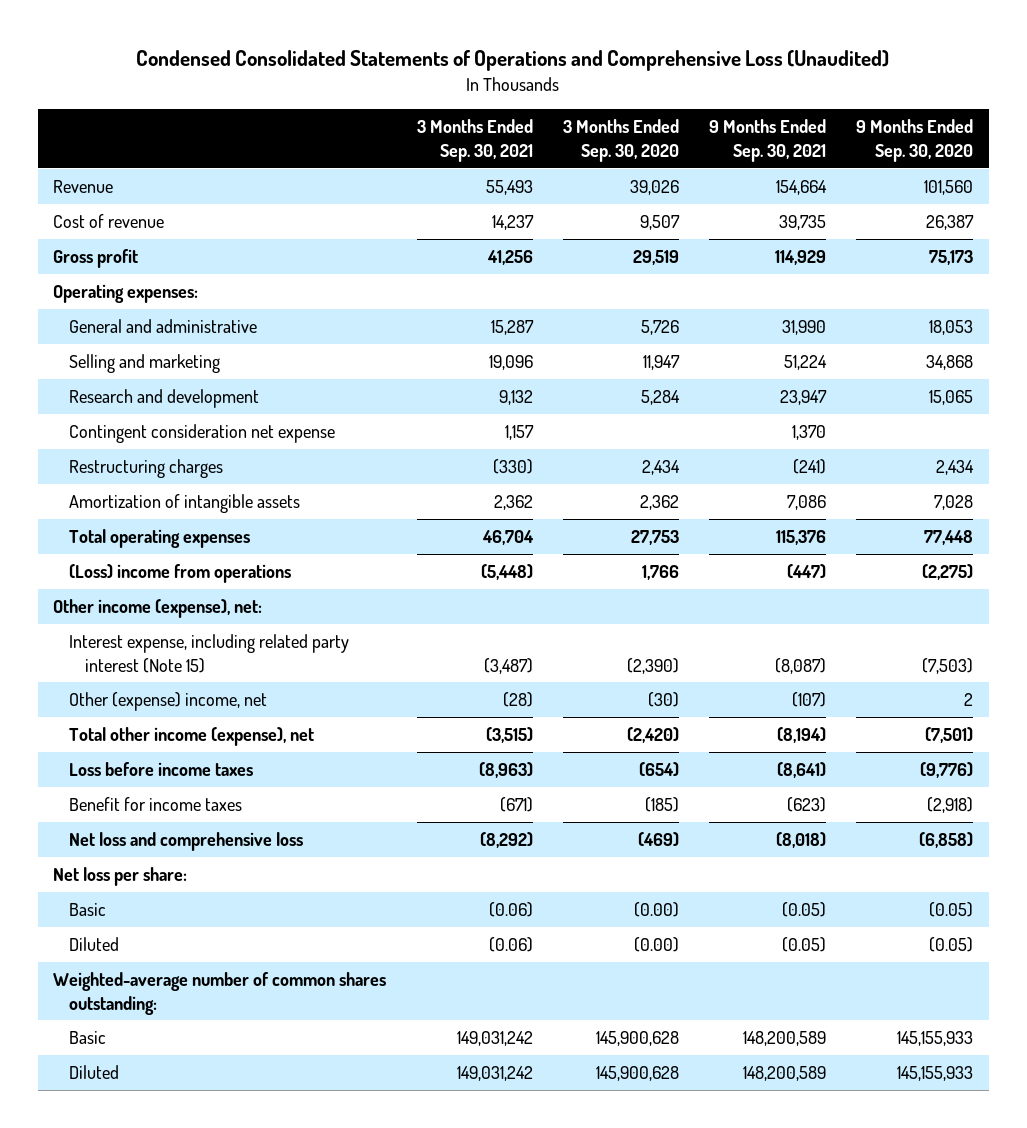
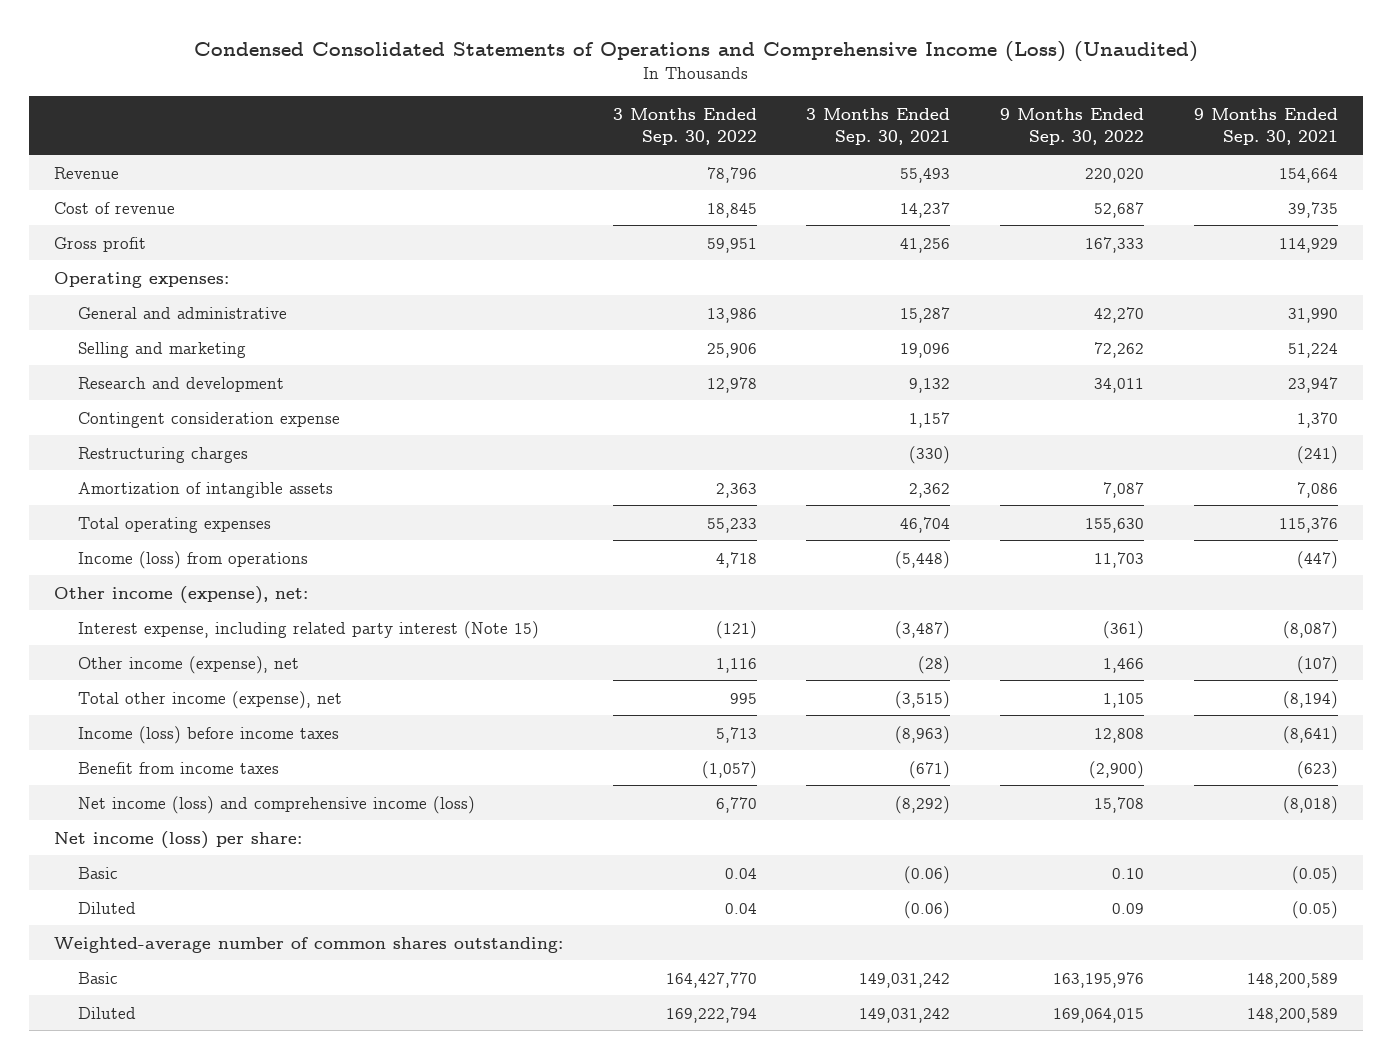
[136,50,890,72] Condensed Consolidated Statements of Operations and Comprehensive Loss (Unaudited) -> [193,40,1198,62] Condensed Consolidated Statements of Operations and Comprehensive Income (Loss) (Unaudited)
[562,119,679,162] 3 Months Ended Sep. 30, 2020 -> none
[856,119,974,162] 9 Months Ended Sep. 30, 2020 -> none
none -> [612,108,757,146] 3 Months Ended Sep. 30, 2022
none -> [1000,108,1145,146] 9 Months Ended Sep. 30, 2022
[69,424,336,444] Contingent consideration net expense -> [78,411,341,428] Contingent consideration expense
[69,564,292,584] (Loss) income from operations -> [78,550,309,569] Income (loss) from operations
[69,692,268,712] Other (expense) income, net -> [78,655,300,674] Other income (expense), net
[69,762,254,777] Loss before income taxes -> [78,725,340,744] Income (loss) before income taxes
[69,797,243,812] Benefit for income taxes -> [78,761,280,774] Benefit from income taxes
[69,832,304,852] Net loss and comprehensive loss -> [78,795,476,814] Net income (loss) and comprehensive income (loss)
[53,867,188,887] Net loss per share: -> [54,830,303,849] Net income (loss) per share:

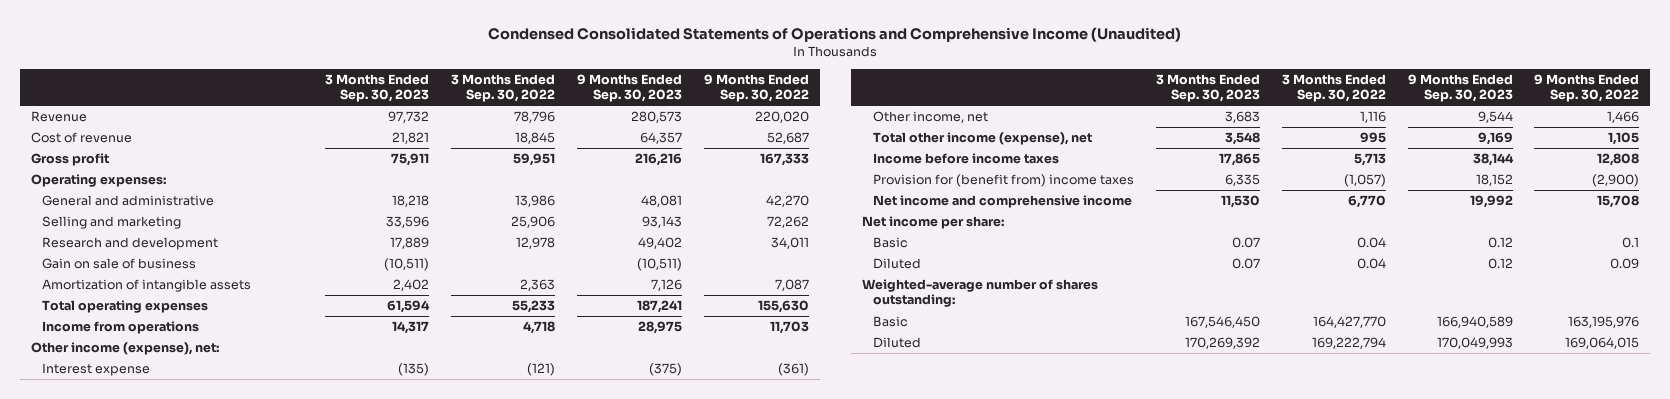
[193,40,1198,62] Condensed Consolidated Statements of Operations and Comprehensive Income (Loss) (Unaudited) -> [488,27,1182,43] Condensed Consolidated Statements of Operations and Comprehensive Income (Unaudited)
[806,108,951,146] 3 Months Ended Sep. 30, 2021 -> none
[1193,108,1338,146] 9 Months Ended Sep. 30, 2021 -> none
none -> [325,73,430,103] 3 Months Ended Sep. 30, 2023
none -> [576,73,682,103] 9 Months Ended Sep. 30, 2023
[78,411,341,428] Contingent consideration expense -> none
[78,446,249,463] Restructuring charges -> none
none -> [42,258,197,270] Gain on sale of business
[78,550,309,569] Income (loss) from operations -> [42,321,200,335] Income from operations
[78,620,540,639] Interest expense, including related party interest (Note 15) -> [42,363,151,377] Interest expense
[78,655,300,674] Other income (expense), net -> [872,111,988,124] Other income, net
[78,725,340,744] Income (loss) before income taxes -> [872,153,1059,165] Income before income taxes
[78,761,280,774] Benefit from income taxes -> [872,174,1134,188] Provision for (benefit from) income taxes
[78,795,476,814] Net income (loss) and comprehensive income (loss) -> [872,195,1132,209] Net income and comprehensive income
[54,830,303,849] Net income (loss) per share: -> [861,216,1004,230] Net income per share:
[1112,867,1145,879] 0.10 -> [1622,237,1640,249] 0.1
[54,936,564,953] Weighted-average number of common shares outstanding: -> [861,279,1098,308] Weighted-average number of shares outstanding:

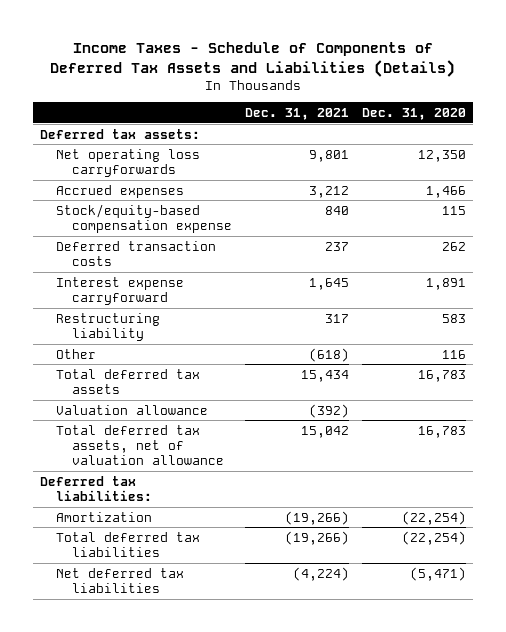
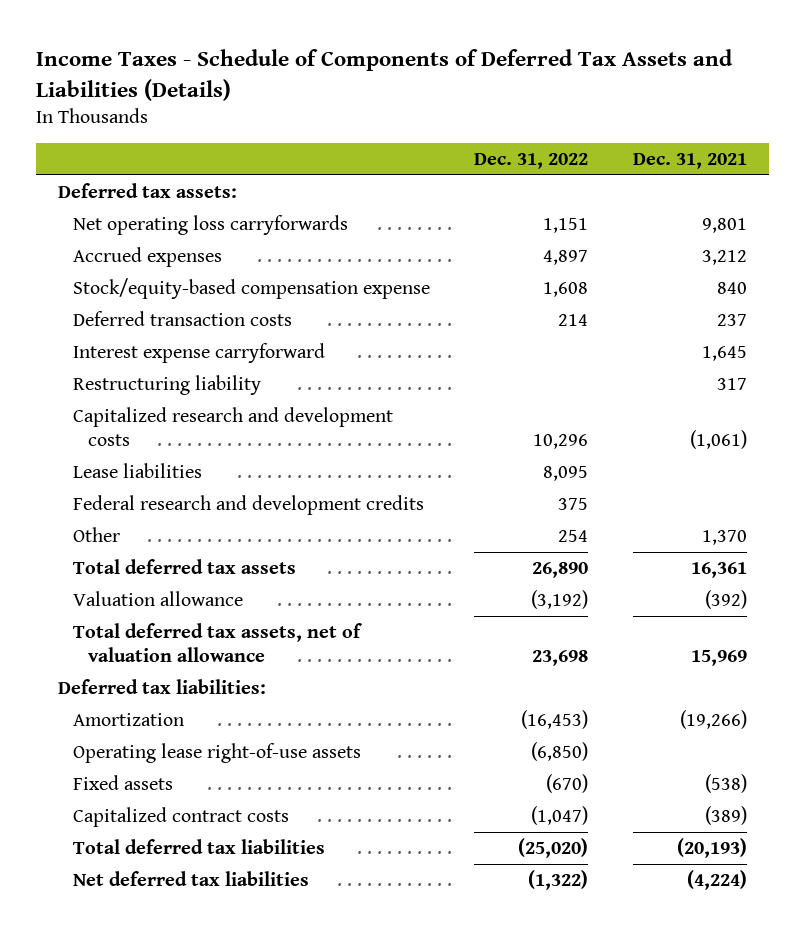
[362,107,467,120] Dec. 31, 2020 -> none
none -> [474,152,589,169] Dec. 31, 2022
none -> [72,407,393,447] Capitalized research and development costs
none -> [72,463,202,479] Lease liabilities
none -> [72,495,424,516] Federal research and development credits
[308,347,349,362] (618) -> [701,530,747,546] 1,370
[300,369,349,382] 15,434 -> [690,562,747,579] 16,361
[300,425,349,438] 15,042 -> [690,650,747,667] 15,969
none -> [72,743,361,764] Operating lease right-of-use assets
none -> [72,775,173,791] Fixed assets
none -> [72,807,289,828] Capitalized contract costs
[284,530,349,545] (19,266) -> [676,838,747,859] (20,193)

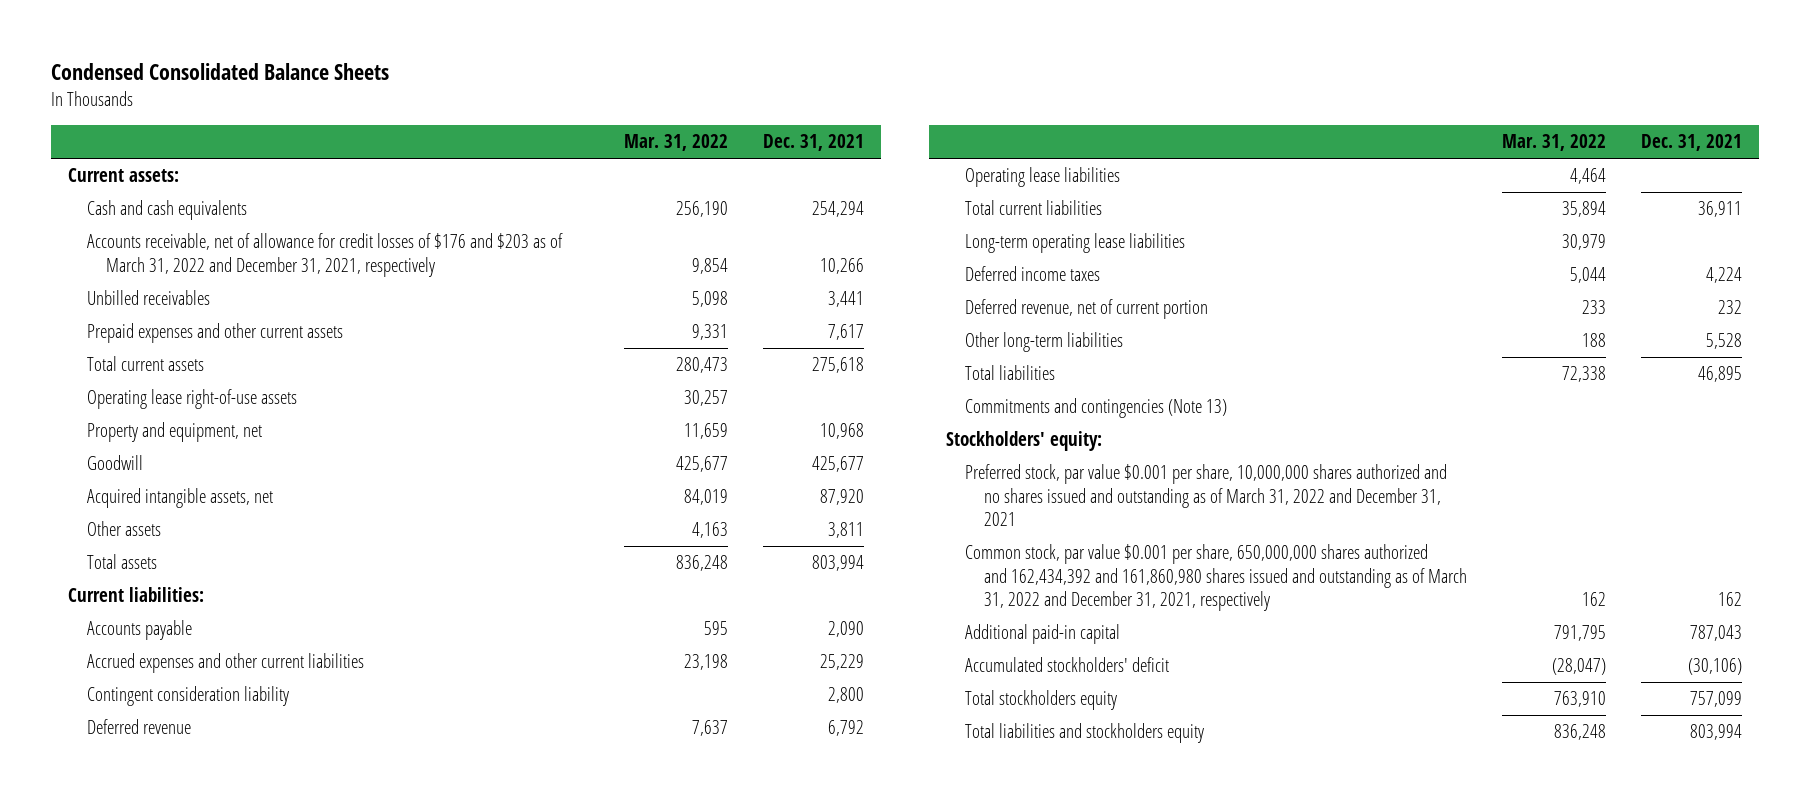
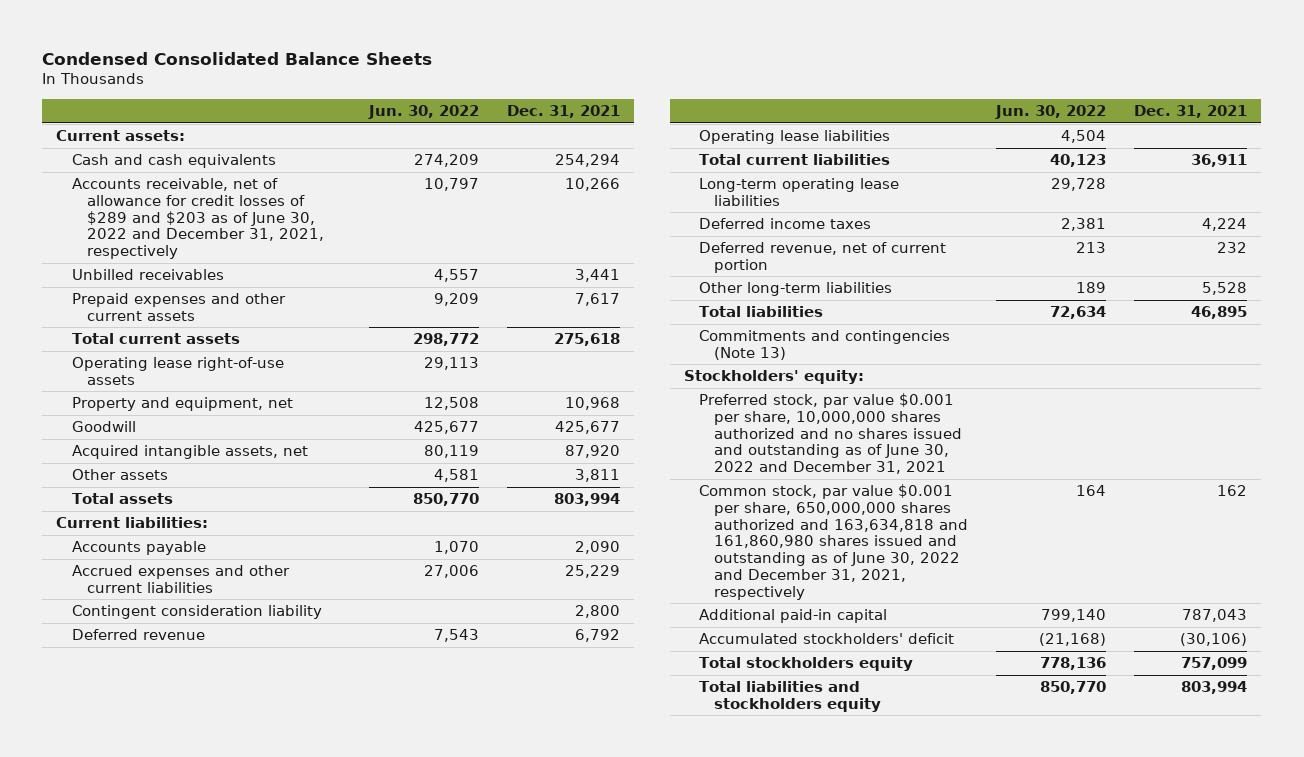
[624,134,729,152] Mar. 31, 2022 -> none
none -> [367,105,479,120] Jun. 30, 2022
[87,233,564,277] Accounts receivable, net of allowance for credit losses of $176 and $203 as of March 31, 2022 and December 31, 2021, respectively -> [71,178,324,260] Accounts receivable, net of allowance for credit losses of $289 and $203 as of June 30, 2022 and December 31, 2021, respectively
[965,464,1448,527] Preferred stock, par value $0.001 per share, 10,000,000 shares authorized and no shares issued and outstanding as of March 31, 2022 and December 31, 2021 -> [698,393,963,475] Preferred stock, par value $0.001 per share, 10,000,000 shares authorized and no shares issued and outstanding as of June 30, 2022 and December 31, 2021
[965,544,1467,612] Common stock, par value $0.001 per share, 650,000,000 shares authorized and 162,434,392 and 161,860,980 shares issued and outstanding as of March 31, 2022 and December 31, 2021, respectively -> [698,484,969,600] Common stock, par value $0.001 per share, 650,000,000 shares authorized and 163,634,818 and 161,860,980 shares issued and outstanding as of June 30, 2022 and December 31, 2021, respectively

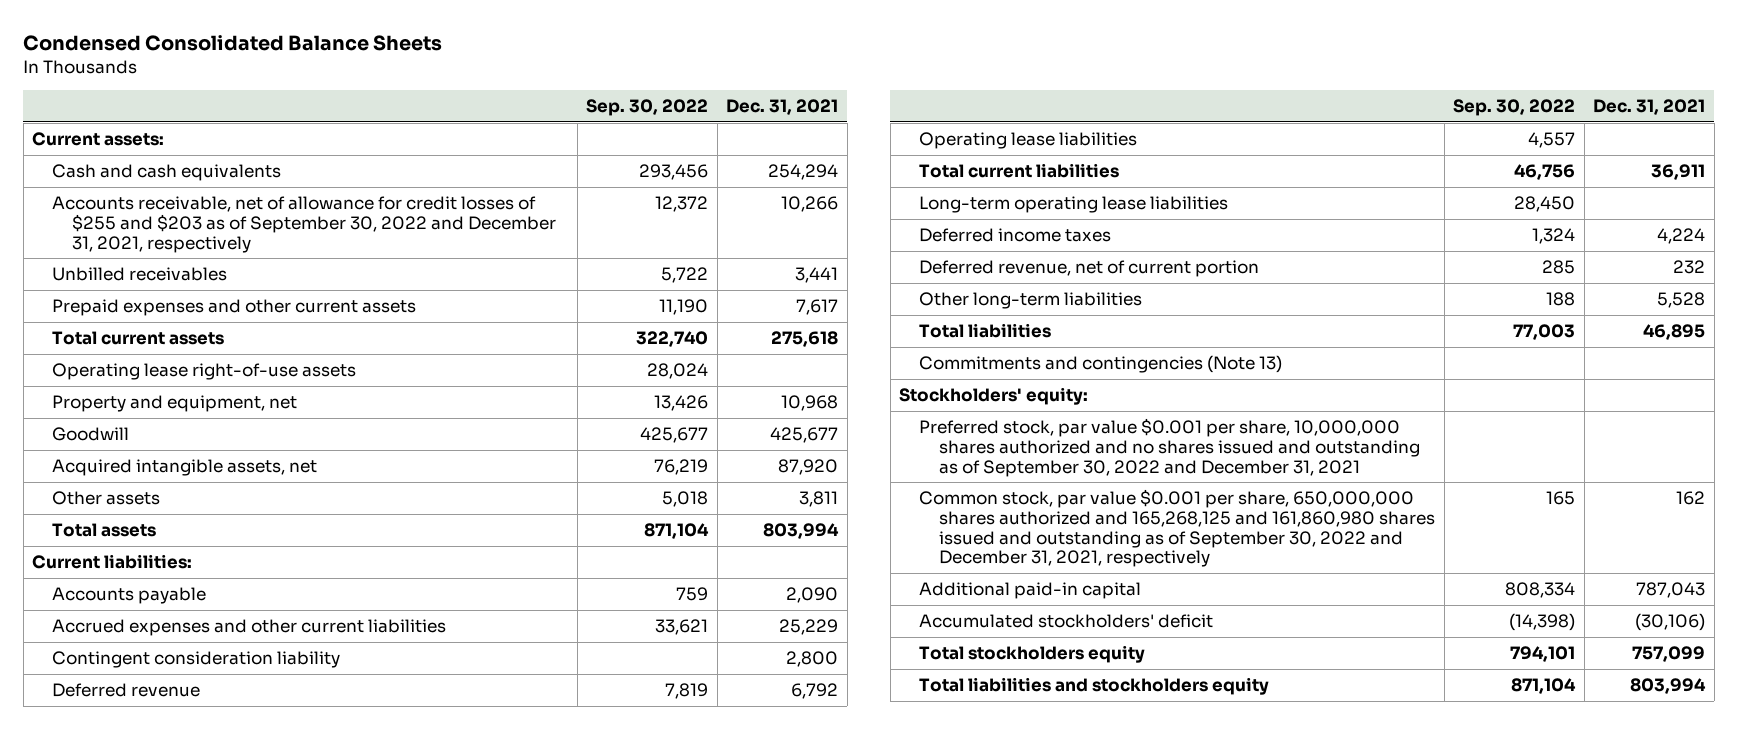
[367,105,479,120] Jun. 30, 2022 -> none
none -> [586,99,709,117] Sep. 30, 2022
[71,178,324,260] Accounts receivable, net of allowance for credit losses of $289 and $203 as of June 30, 2022 and December 31, 2021, respectively -> [52,196,557,253] Accounts receivable, net of allowance for credit losses of $255 and $203 as of September 30, 2022 and December 31, 2021, respectively
[698,393,963,475] Preferred stock, par value $0.001 per share, 10,000,000 shares authorized and no shares issued and outstanding as of June 30, 2022 and December 31, 2021 -> [919,418,1421,477] Preferred stock, par value $0.001 per share, 10,000,000 shares authorized and no shares issued and outstanding as of September 30, 2022 and December 31, 2021
[698,484,969,600] Common stock, par value $0.001 per share, 650,000,000 shares authorized and 163,634,818 and 161,860,980 shares issued and outstanding as of June 30, 2022 and December 31, 2021, respectively -> [919,489,1436,568] Common stock, par value $0.001 per share, 650,000,000 shares authorized and 165,268,125 and 161,860,980 shares issued and outstanding as of September 30, 2022 and December 31, 2021, respectively

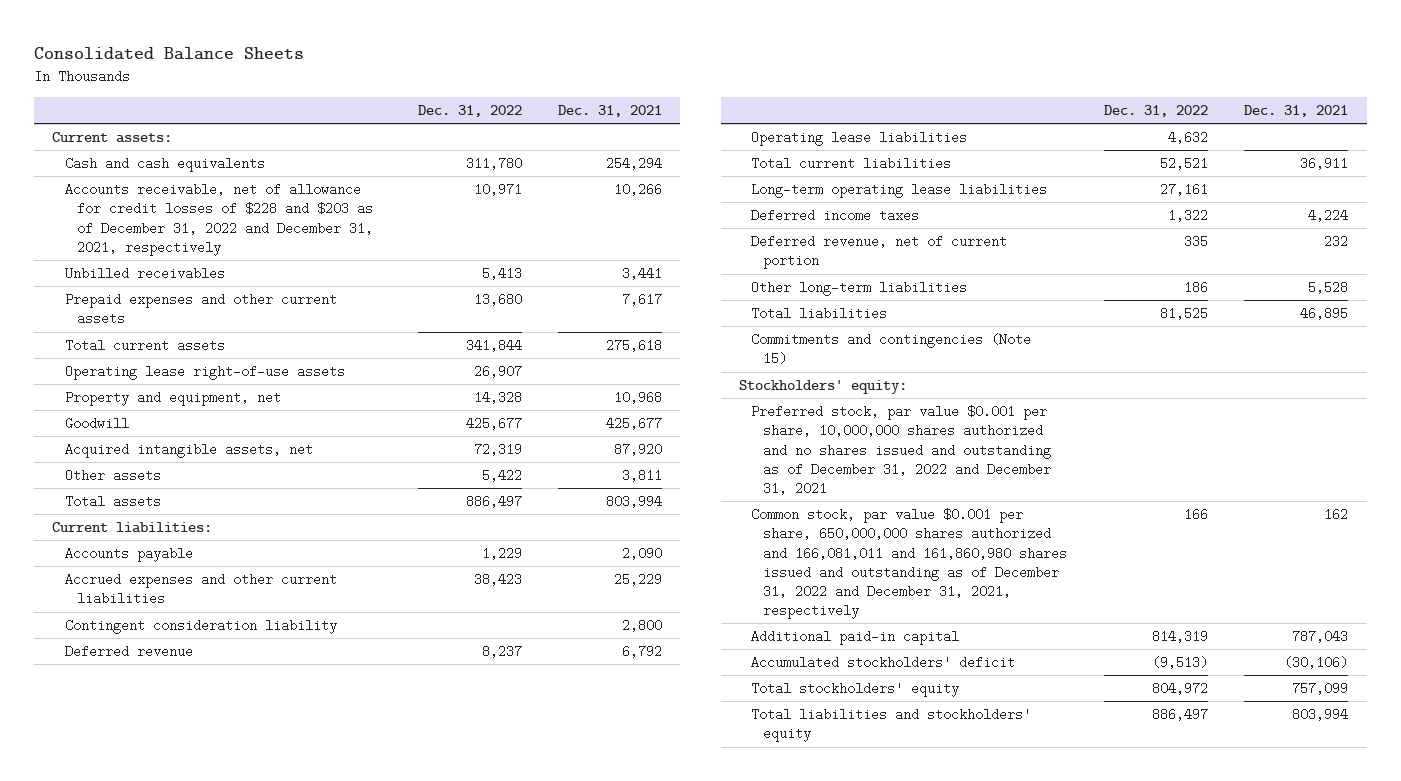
[23,34,443,51] Condensed Consolidated Balance Sheets -> [34,47,305,61] Consolidated Balance Sheets
[586,99,709,117] Sep. 30, 2022 -> none
none -> [417,104,522,117] Dec. 31, 2022
[52,196,557,253] Accounts receivable, net of allowance for credit losses of $255 and $203 as of September 30, 2022 and December 31, 2021, respectively -> [64,183,374,256] Accounts receivable, net of allowance for credit losses of $228 and $203 as of December 31, 2022 and December 31, 2021, respectively
[919,355,1283,374] Commitments and contingencies (Note 13) -> [751,333,1032,366] Commitments and contingencies (Note 15)
[919,418,1421,477] Preferred stock, par value $0.001 per share, 10,000,000 shares authorized and no shares issued and outstanding as of September 30, 2022 and December 31, 2021 -> [751,405,1052,495] Preferred stock, par value $0.001 per share, 10,000,000 shares authorized and no shares issued and outstanding as of December 31, 2022 and December 31, 2021
[919,489,1436,568] Common stock, par value $0.001 per share, 650,000,000 shares authorized and 165,268,125 and 161,860,980 shares issued and outstanding as of September 30, 2022 and December 31, 2021, respectively -> [751,508,1068,620] Common stock, par value $0.001 per share, 650,000,000 shares authorized and 166,081,011 and 161,860,980 shares issued and outstanding as of December 31, 2022 and December 31, 2021, respectively
[919,645,1146,664] Total stockholders equity -> [751,682,960,698] Total stockholders' equity
[919,677,1270,696] Total liabilities and stockholders equity -> [751,708,1032,743] Total liabilities and stockholders' equity

